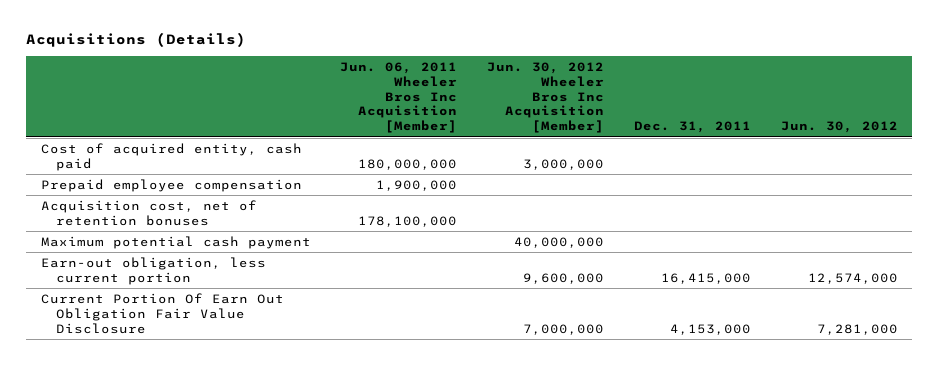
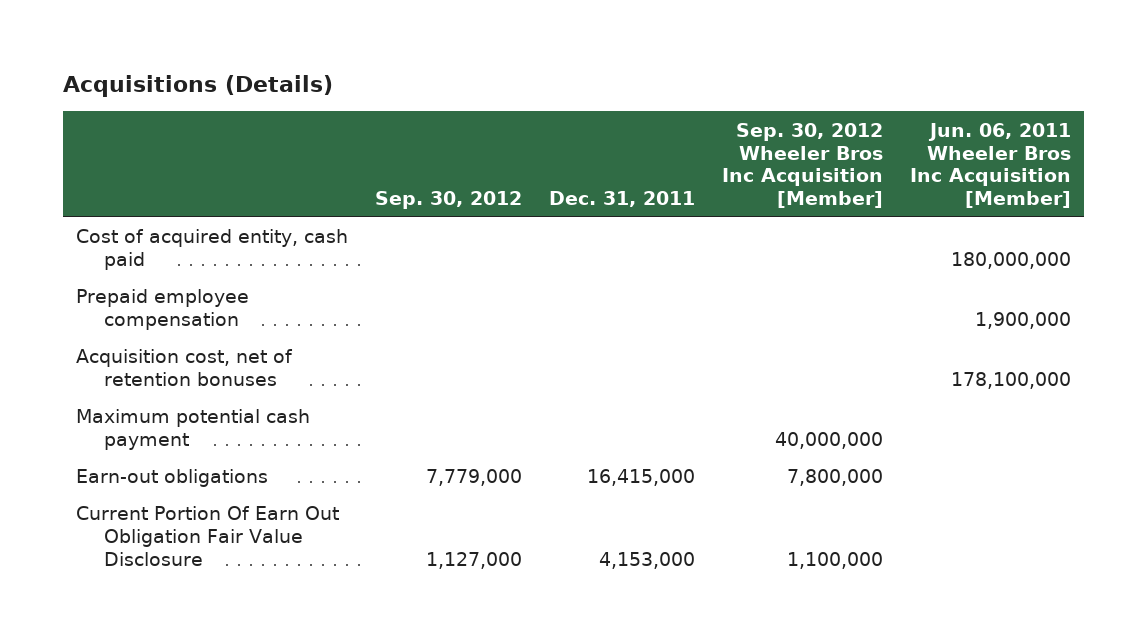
[487,62,605,134] Jun. 30, 2012 Wheeler Bros Inc Acquisition [Member] -> none
[780,121,898,134] Jun. 30, 2012 -> none
none -> [375,191,523,210] Sep. 30, 2012
none -> [721,122,883,209] Sep. 30, 2012 Wheeler Bros Inc Acquisition [Member]
[40,256,266,285] Earn-out obligation, less current portion -> [76,469,269,488] Earn-out obligations

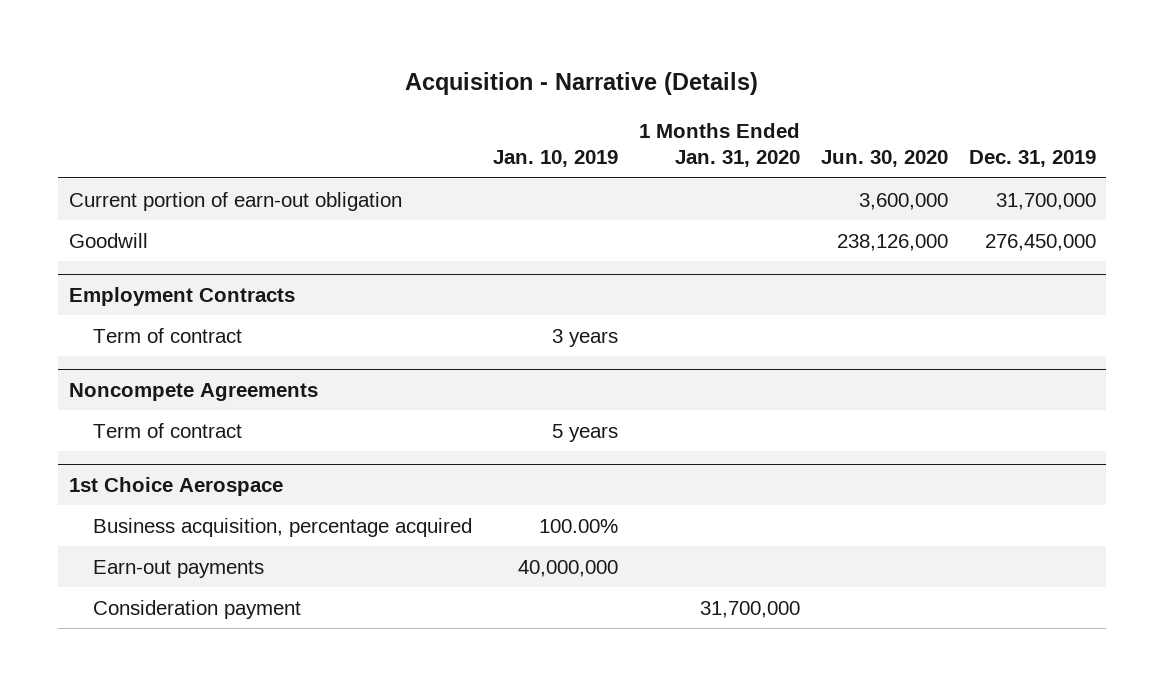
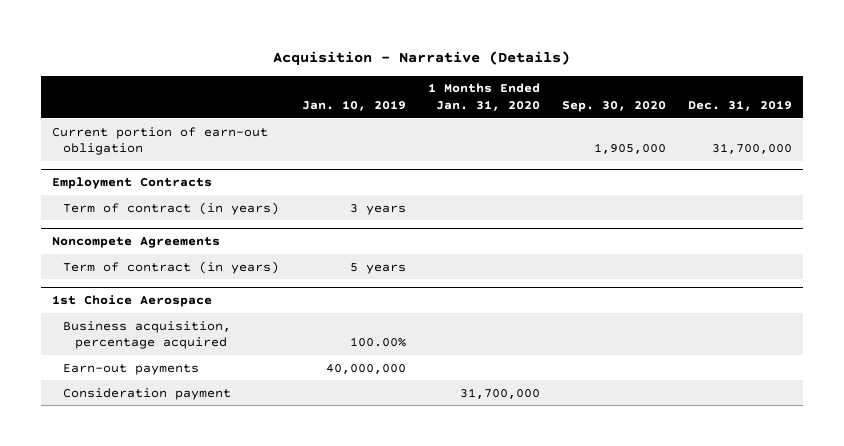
[820,150,948,168] Jun. 30, 2020 -> none
none -> [561,101,666,113] Sep. 30, 2020
[68,232,148,248] Goodwill -> none
[92,327,242,343] Term of contract -> [63,201,280,215] Term of contract (in years)
[92,422,242,438] Term of contract -> [63,260,280,274] Term of contract (in years)

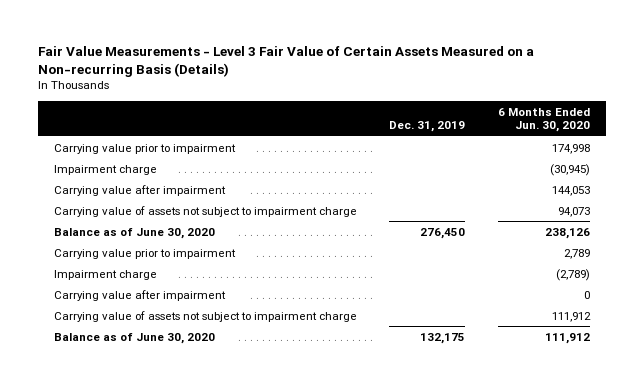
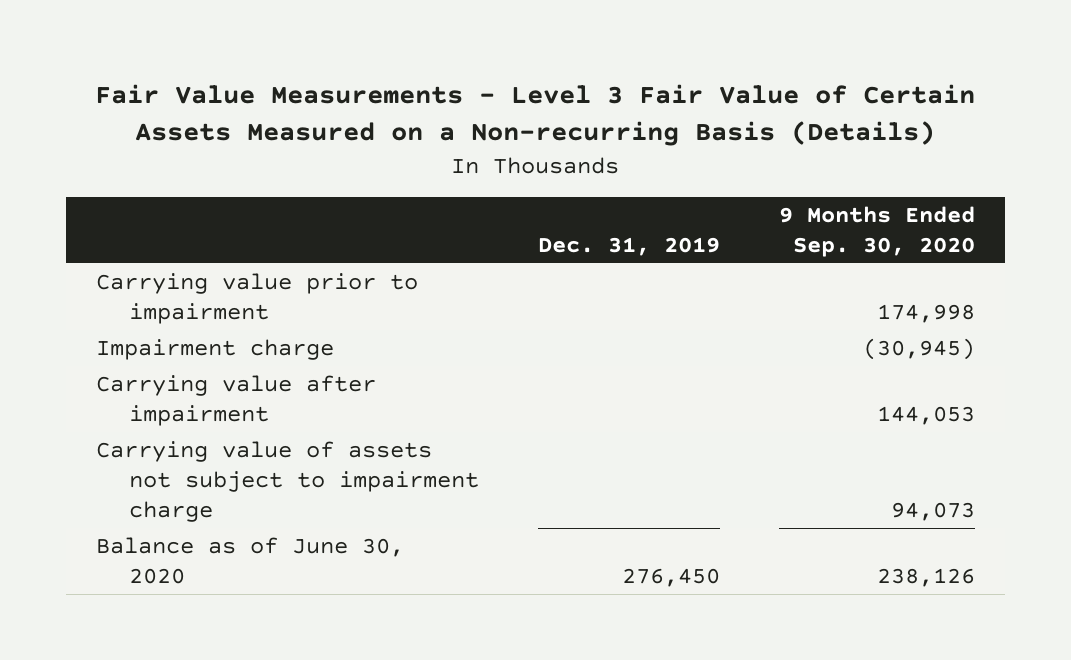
[498,107,591,133] 6 Months Ended Jun. 30, 2020 -> none
none -> [779,205,976,257] 9 Months Ended Sep. 30, 2020
[53,248,236,259] Carrying value prior to impairment -> none
[53,269,157,280] Impairment charge -> none
[53,289,226,301] Carrying value after impairment -> none
[53,310,357,322] Carrying value of assets not subject to impairment charge -> none
[53,332,215,344] Balance as of June 30, 2020 -> none

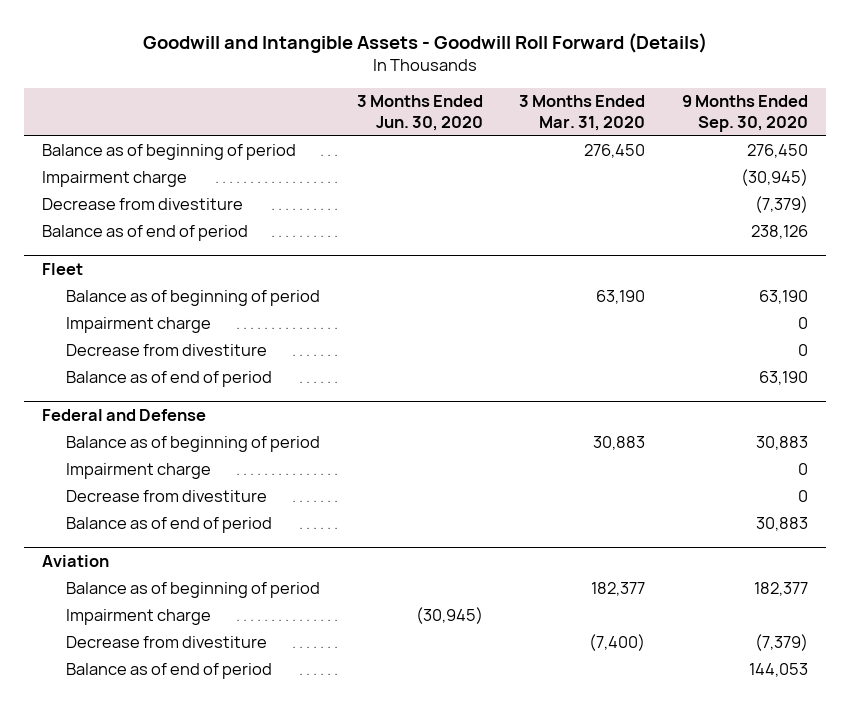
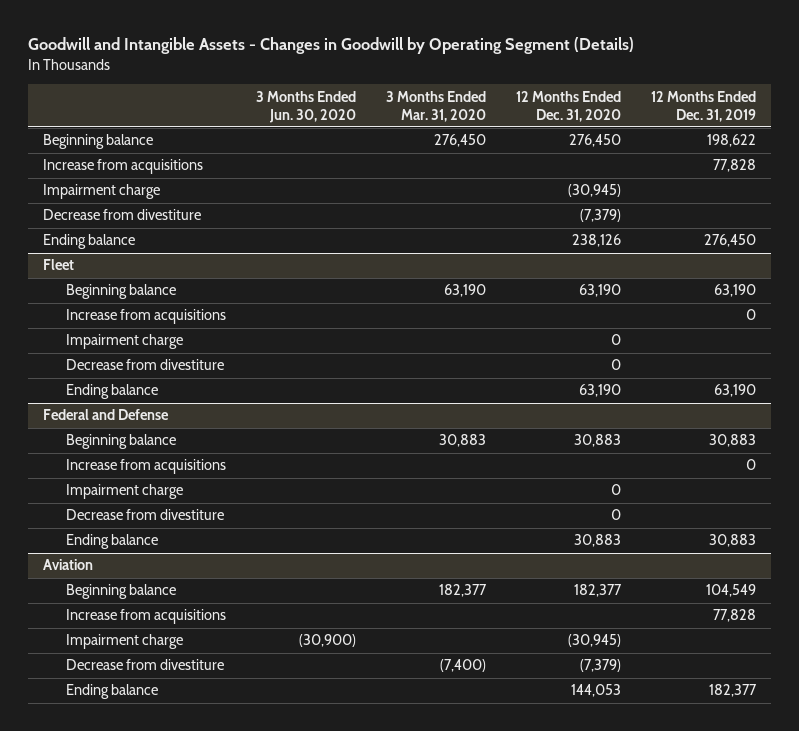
[143,33,708,54] Goodwill and Intangible Assets - Goodwill Roll Forward (Details) -> [27,37,634,55] Goodwill and Intangible Assets - Changes in Goodwill by Operating Segment (Details)
[682,95,809,132] 9 Months Ended Sep. 30, 2020 -> none
none -> [515,90,621,122] 12 Months Ended Dec. 31, 2020
none -> [651,90,757,122] 12 Months Ended Dec. 31, 2019
[42,144,297,161] Balance as of beginning of period -> [42,134,153,150] Beginning balance
none -> [42,159,203,175] Increase from acquisitions
[42,225,249,242] Balance as of end of period -> [42,234,135,250] Ending balance
[66,290,321,307] Balance as of beginning of period -> [65,284,176,300] Beginning balance
none -> [65,309,226,325] Increase from acquisitions
[66,371,273,388] Balance as of end of period -> [65,384,158,400] Ending balance
[66,436,321,453] Balance as of beginning of period -> [65,434,176,450] Beginning balance
none -> [65,459,226,475] Increase from acquisitions
[66,517,273,534] Balance as of end of period -> [65,534,158,550] Ending balance
[66,582,321,599] Balance as of beginning of period -> [65,584,176,600] Beginning balance
none -> [65,609,226,625] Increase from acquisitions
[415,607,483,625] (30,945) -> [298,634,356,648] (30,900)
[66,663,273,680] Balance as of end of period -> [65,684,158,700] Ending balance

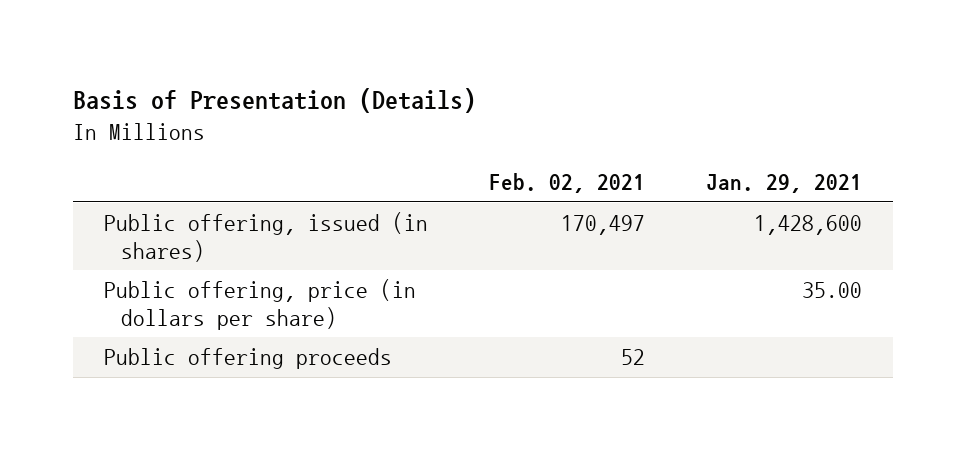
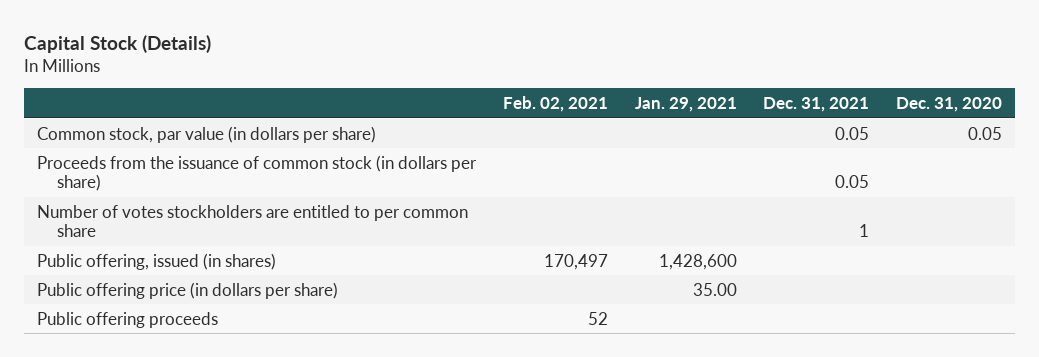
[72,88,476,114] Basis of Presentation (Details) -> [24,34,212,53] Capital Stock (Details)
none -> [763,96,870,112] Dec. 31, 2021
none -> [895,96,1002,112] Dec. 31, 2020
none -> [37,125,377,143] Common stock, par value (in dollars per share)
none -> [37,154,478,192] Proceeds from the issuance of common stock (in dollars per share)
none -> [37,204,469,238] Number of votes stockholders are entitled to per common share
[103,279,416,330] Public offering, price (in dollars per share) -> [37,281,339,299] Public offering price (in dollars per share)

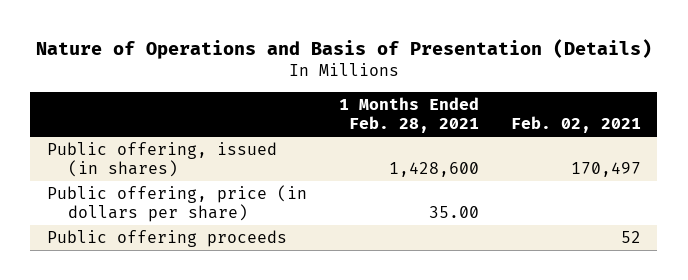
[24,34,212,53] Capital Stock (Details) -> [35,38,652,59] Nature of Operations and Basis of Presentation (Details)
[634,96,737,112] Jan. 29, 2021 -> none
[763,96,870,112] Dec. 31, 2021 -> none
[895,96,1002,112] Dec. 31, 2020 -> none
none -> [338,97,479,134] 1 Months Ended Feb. 28, 2021
[37,125,377,143] Common stock, par value (in dollars per share) -> none
[37,154,478,192] Proceeds from the issuance of common stock (in dollars per share) -> none
[37,204,469,238] Number of votes stockholders are entitled to per common share -> none
[37,281,339,299] Public offering price (in dollars per share) -> [46,185,307,223] Public offering, price (in dollars per share)

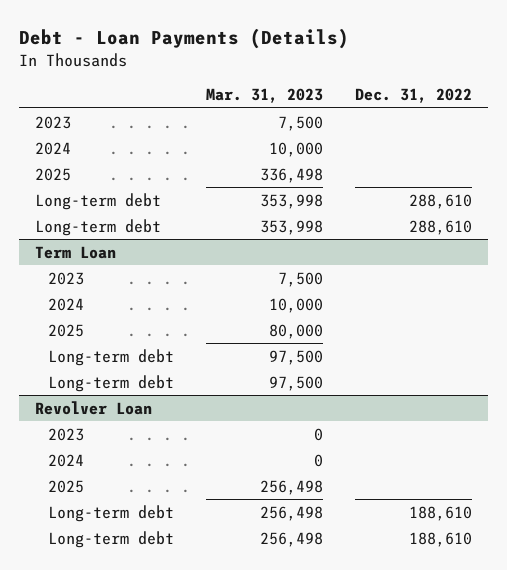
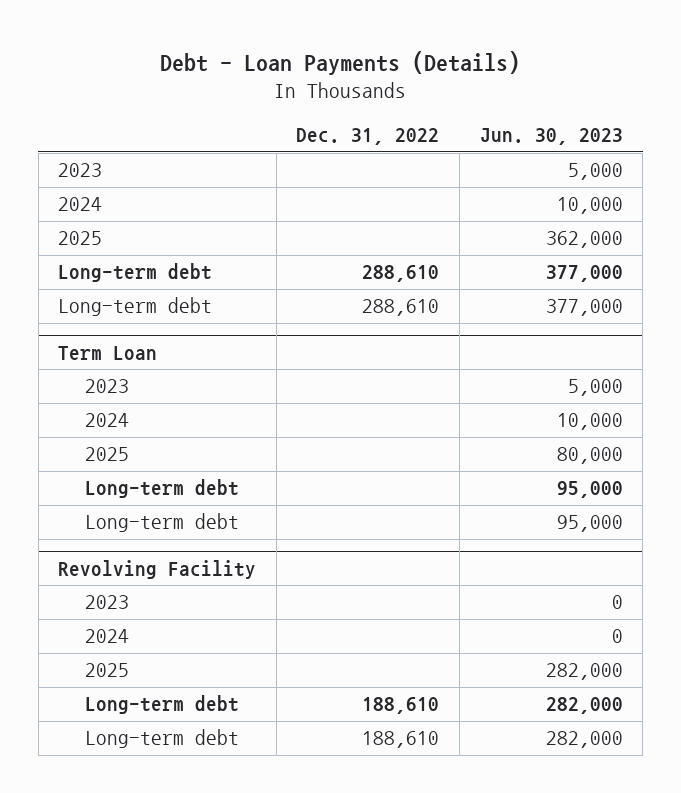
[205,88,323,104] Mar. 31, 2023 -> none
none -> [479,128,623,146] Jun. 30, 2023
[35,400,153,415] Revolver Loan -> [58,560,257,580] Revolving Facility

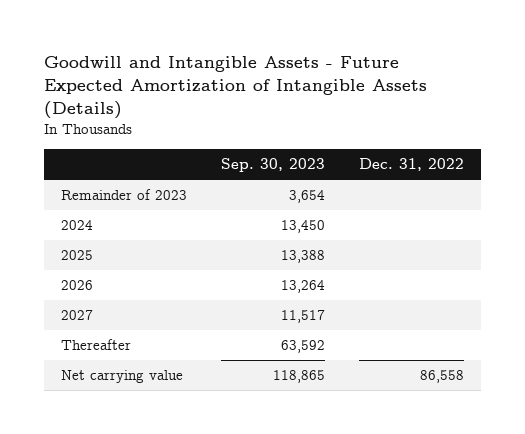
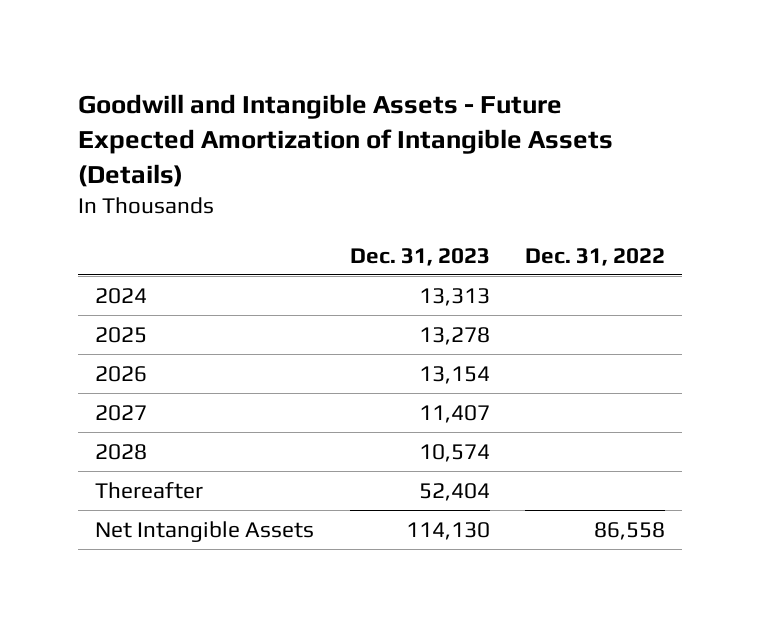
[221,157,326,172] Sep. 30, 2023 -> none
none -> [349,247,490,266] Dec. 31, 2023
[61,189,188,201] Remainder of 2023 -> none
none -> [95,443,148,460] 2028
[61,370,184,384] Net carrying value -> [95,520,315,542] Net Intangible Assets

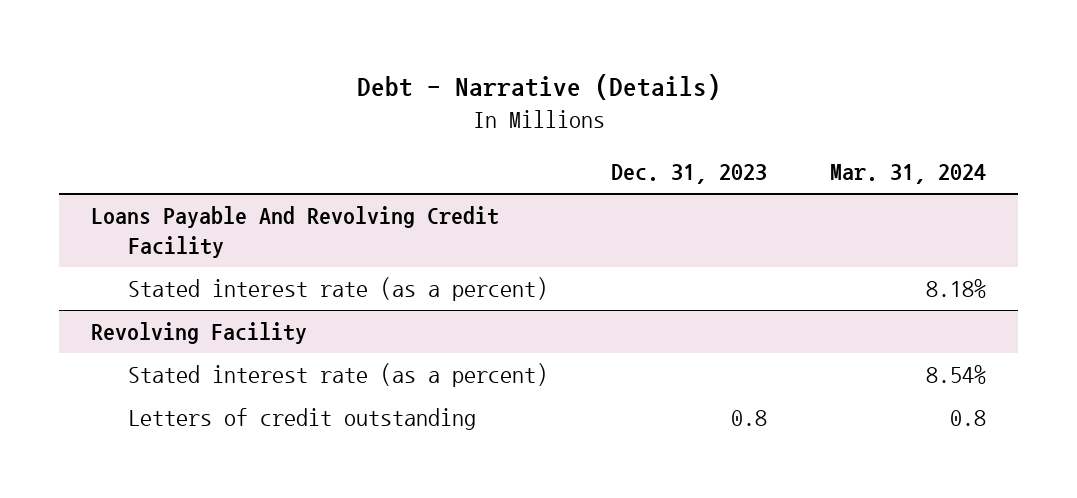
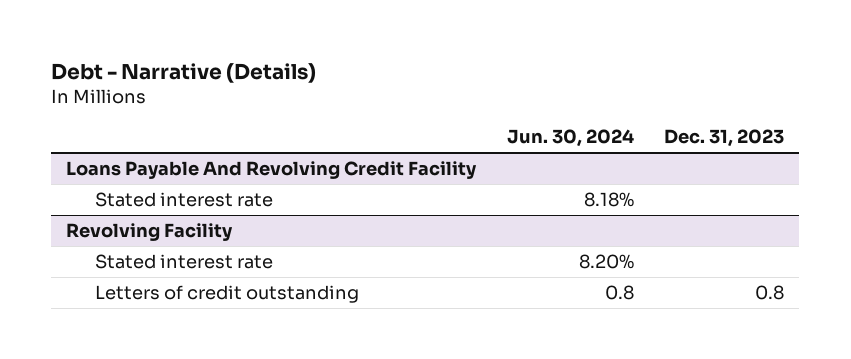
[830,164,987,185] Mar. 31, 2024 -> none
none -> [506,128,634,147] Jun. 30, 2024
[127,277,548,302] Stated interest rate (as a percent) -> [94,192,273,208] Stated interest rate
[127,363,548,388] Stated interest rate (as a percent) -> [94,254,273,270] Stated interest rate

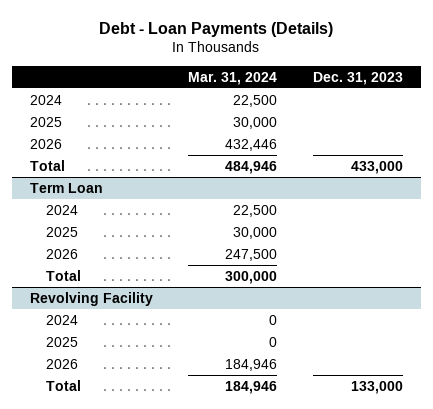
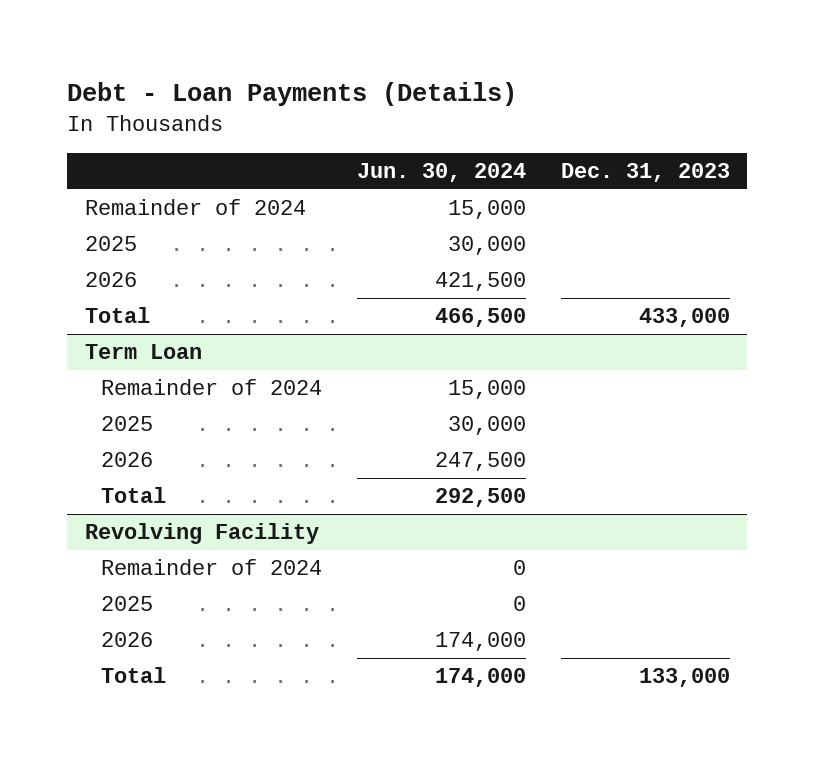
[188,71,278,85] Mar. 31, 2024 -> none
none -> [356,163,526,183] Jun. 30, 2024
[29,94,62,105] 2024 -> [84,199,306,216] Remainder of 2024
[45,204,78,215] 2024 -> [100,379,322,396] Remainder of 2024
[45,314,78,325] 2024 -> [100,559,322,576] Remainder of 2024

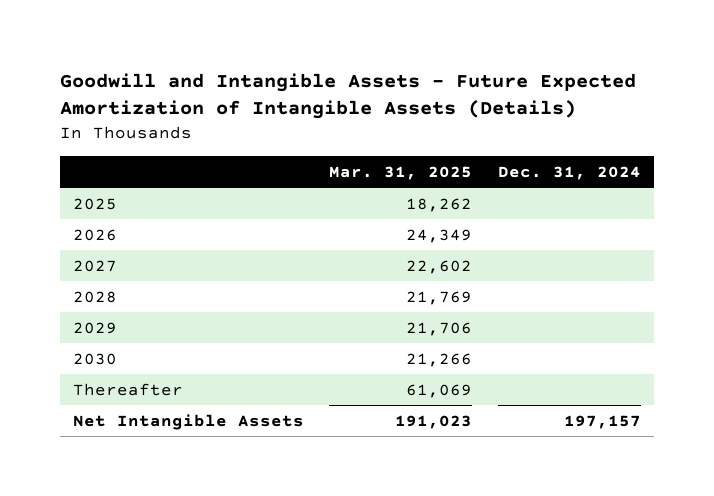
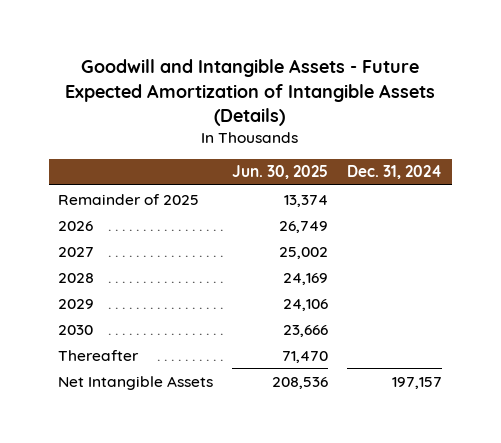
[329,165,473,180] Mar. 31, 2025 -> none
none -> [232,165,329,180] Jun. 30, 2025
[72,197,117,210] 2025 -> [58,193,200,205] Remainder of 2025

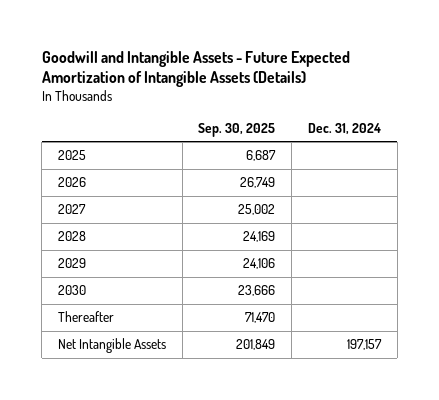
[232,165,329,180] Jun. 30, 2025 -> none
none -> [198,122,276,137] Sep. 30, 2025
[58,193,200,205] Remainder of 2025 -> [58,150,87,161] 2025

